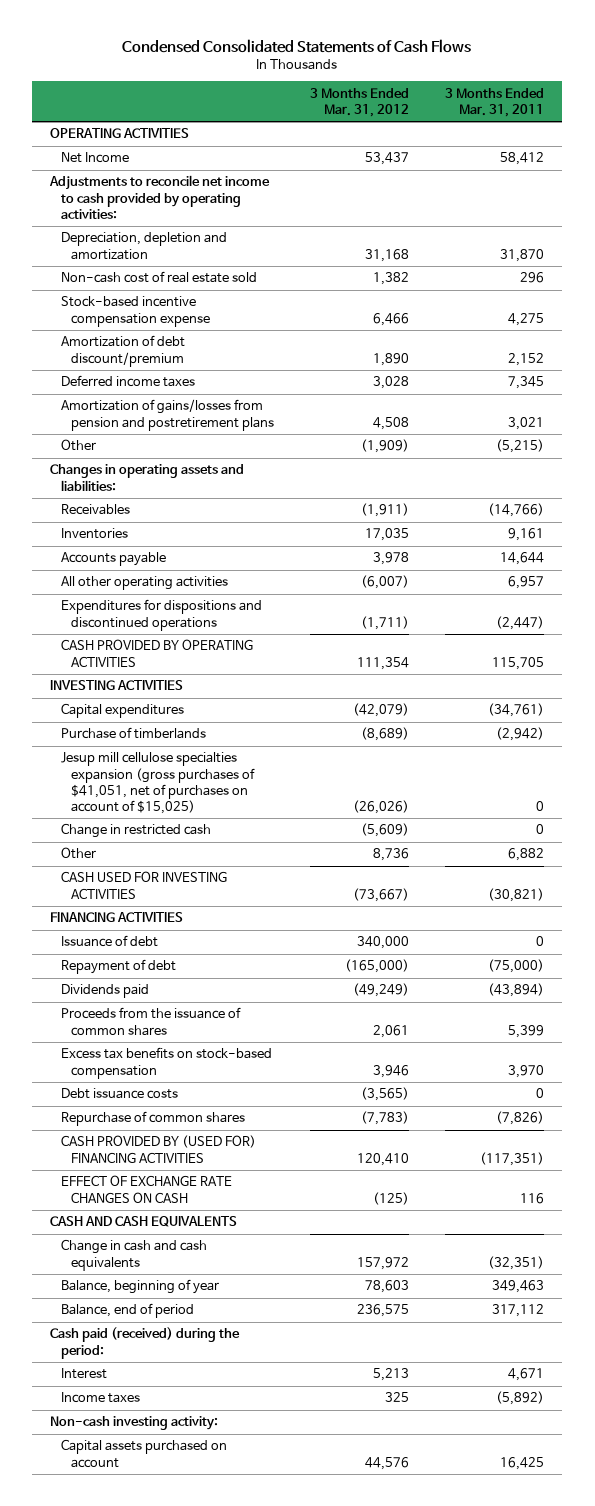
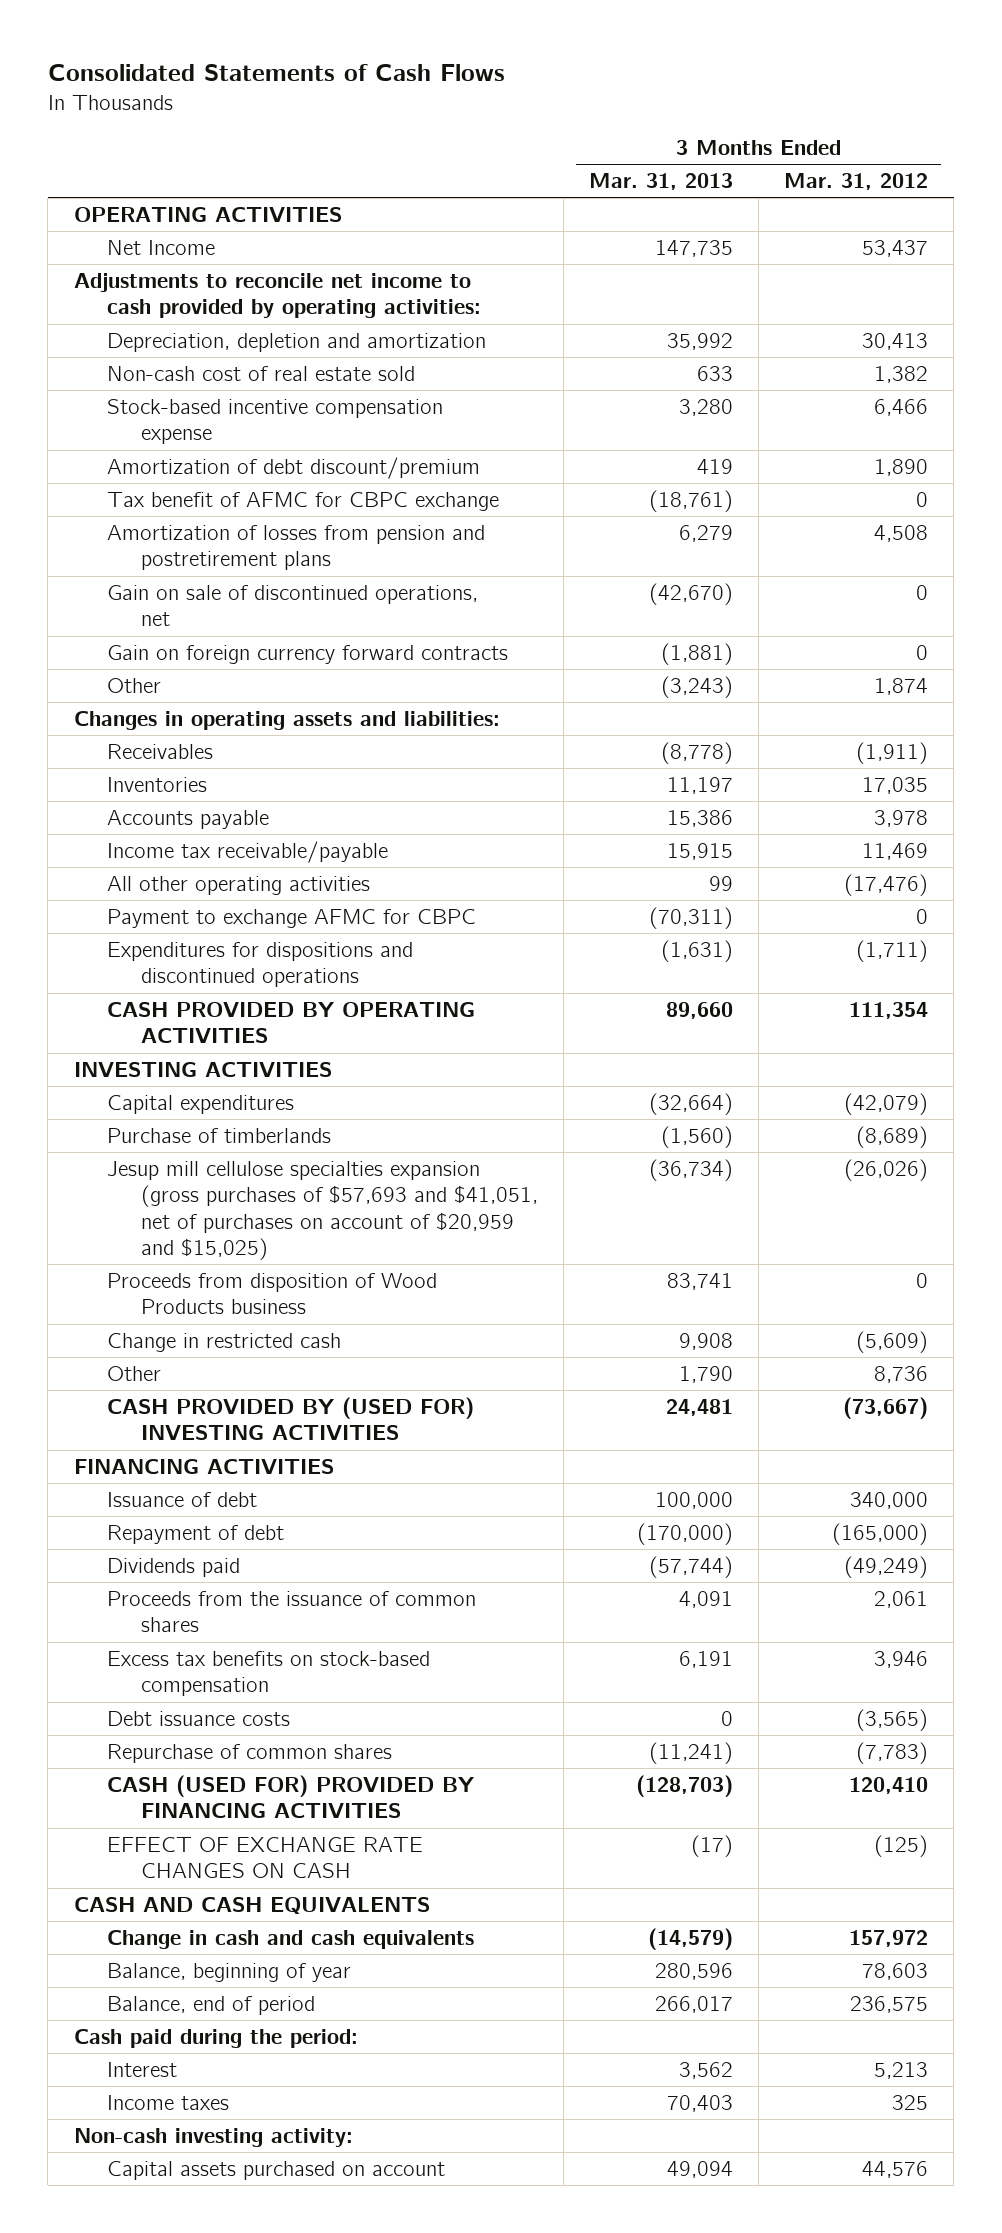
[122,38,472,53] Condensed Consolidated Statements of Cash Flows -> [47,63,505,81] Consolidated Statements of Cash Flows
[445,87,545,117] 3 Months Ended Mar. 31, 2011 -> none
none -> [588,173,733,191] Mar. 31, 2013
[365,248,410,262] 31,168 -> [862,332,929,350] 30,413
[60,375,195,388] Deferred income taxes -> none
none -> [107,491,500,511] Tax benefit of AFMC for CBPC exchange
[60,399,275,431] Amortization of gains/losses from pension and postretirement plans -> [107,524,486,571] Amortization of losses from pension and postretirement plans
none -> [107,584,479,627] Gain on sale of discontinued operations, net
none -> [107,644,509,664] Gain on foreign currency forward contracts
[361,439,410,454] (1,909) -> [874,677,929,695] 1,874
none -> [107,840,389,863] Income tax receivable/payable
[361,575,410,590] (6,007) -> [844,873,929,896] (17,476)
none -> [107,908,477,928] Payment to exchange AFMC for CBPC
[60,752,256,814] Jesup mill cellulose specialties expansion (gross purchases of $41,051, net of purchases on account of $15,025) -> [107,1160,538,1261] Jesup mill cellulose specialties expansion (gross purchases of $57,693 and $41,051, net of purchases on account of $20,959 and $15,025)
none -> [107,1272,438,1315] Proceeds from disposition of Wood Products business
[60,871,227,899] CASH USED FOR INVESTING ACTIVITIES -> [107,1396,475,1441] CASH PROVIDED BY (USED FOR) INVESTING ACTIVITIES
[60,1135,256,1163] CASH PROVIDED BY (USED FOR) FINANCING ACTIVITIES -> [107,1774,476,1819] CASH (USED FOR) PROVIDED BY FINANCING ACTIVITIES
[50,1327,241,1359] Cash paid (received) during the period: -> [73,2028,358,2048] Cash paid during the period:

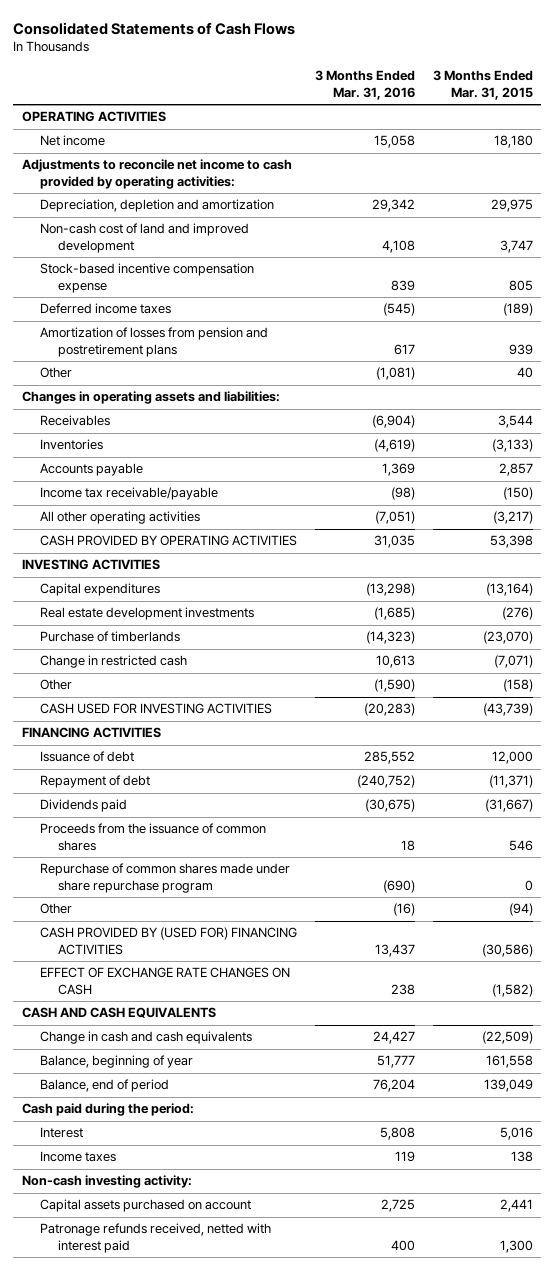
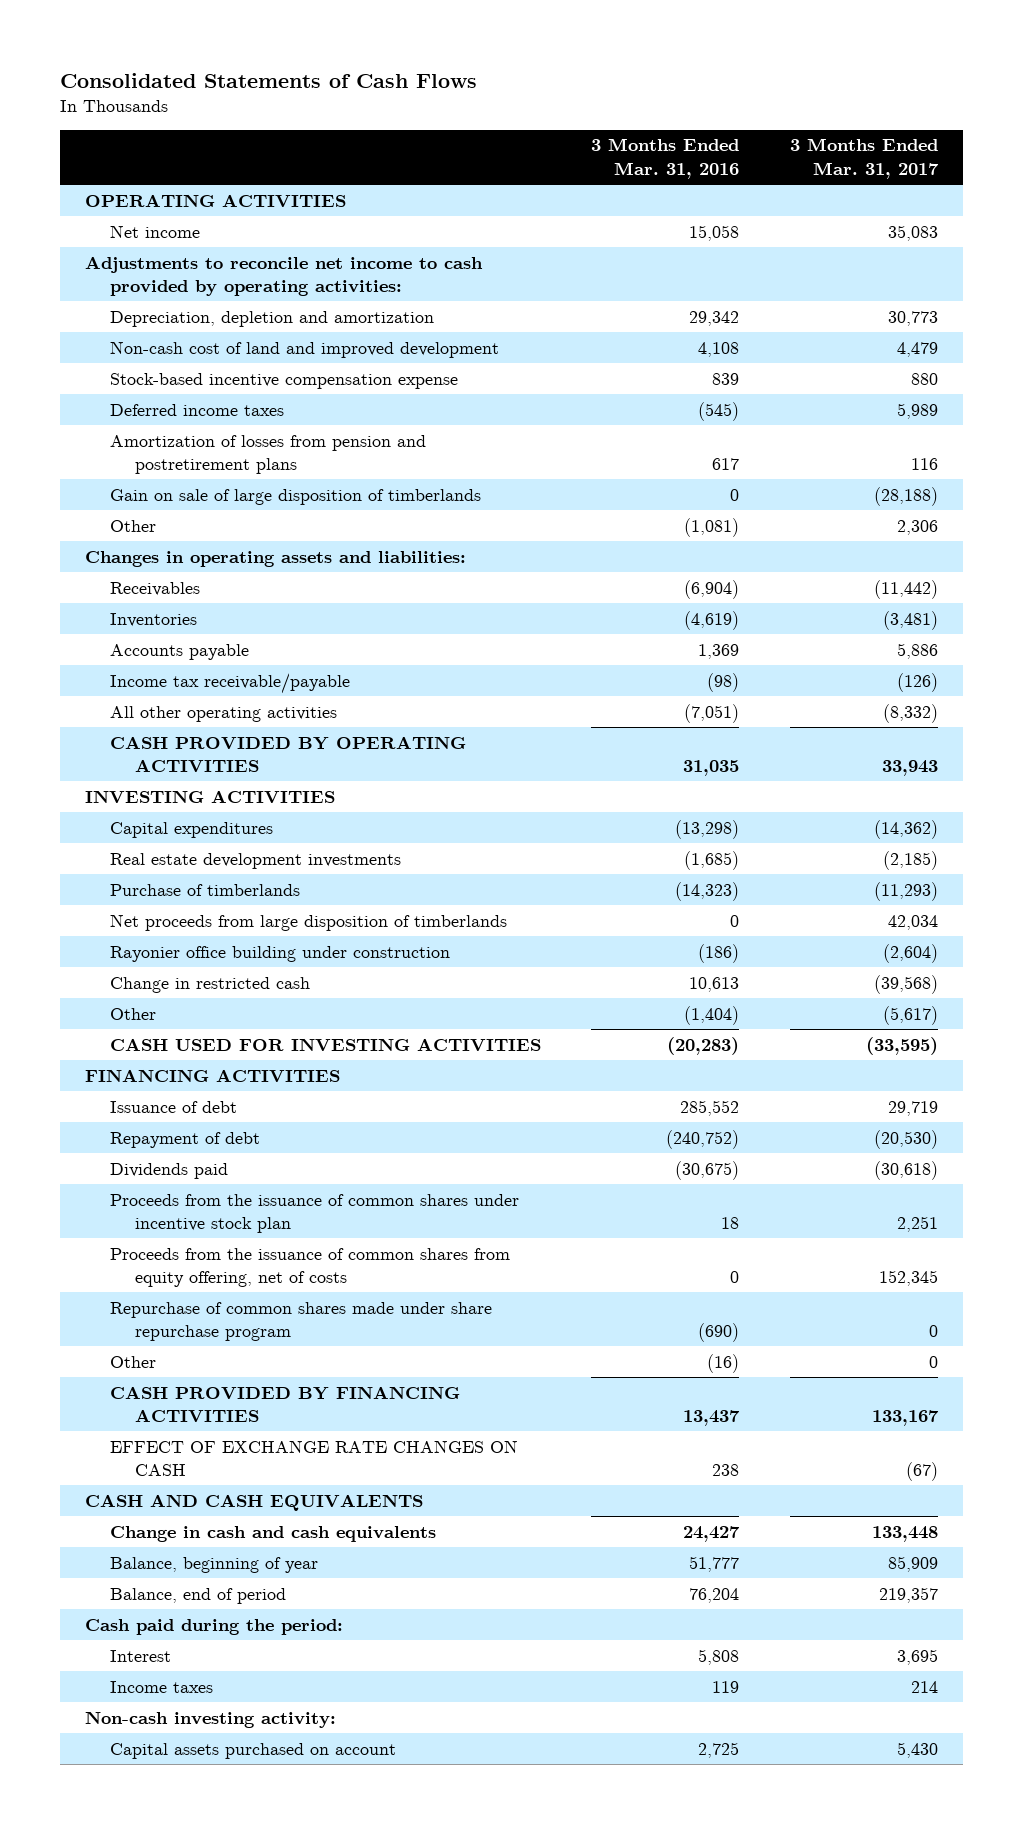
[432,70,533,100] 3 Months Ended Mar. 31, 2015 -> none
none -> [789,138,939,179] 3 Months Ended Mar. 31, 2017
none -> [110,488,482,505] Gain on sale of large disposition of timberlands
none -> [110,913,508,931] Net proceeds from large disposition of timberlands
none -> [110,945,451,962] Rayonier office building under construction
[373,679,415,693] (1,590) -> [684,1005,740,1025] (1,404)
none -> [110,1193,520,1233] Proceeds from the issuance of common shares under incentive stock plan
[40,823,267,852] Proceeds from the issuance of common shares -> [110,1247,511,1287] Proceeds from the issuance of common shares from equity offering, net of costs
[400,840,415,852] 18 -> [730,1270,740,1283] 0
[40,927,298,956] CASH PROVIDED BY (USED FOR) FINANCING ACTIVITIES -> [110,1385,461,1422] CASH PROVIDED BY FINANCING ACTIVITIES
[40,1223,272,1254] Patronage refunds received, netted with interest paid -> none

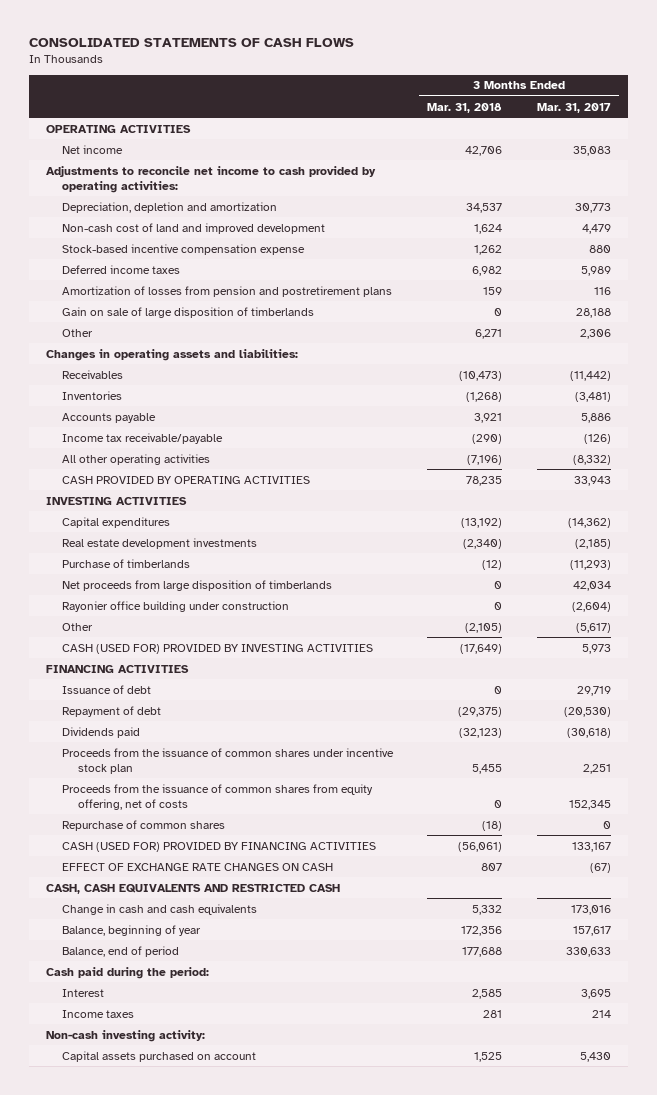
[59,72,477,88] Consolidated Statements of Cash Flows -> [28,38,354,48] CONSOLIDATED STATEMENTS OF CASH FLOWS
[591,138,740,179] 3 Months Ended Mar. 31, 2016 -> none
none -> [427,102,503,113] Mar. 31, 2018
[873,486,938,506] (28,188) -> [575,307,611,318] 28,188
[110,976,311,993] Change in restricted cash -> none
[110,1037,542,1051] CASH USED FOR INVESTING ACTIVITIES -> [61,643,373,654] CASH (USED FOR) PROVIDED BY INVESTING ACTIVITIES
[865,1036,938,1055] (33,595) -> [581,643,611,654] 5,973
[110,1355,157,1368] Other -> none
[110,1301,493,1341] Repurchase of common shares made under share repurchase program -> [61,819,225,831] Repurchase of common shares
[110,1385,461,1422] CASH PROVIDED BY FINANCING ACTIVITIES -> [61,841,376,852] CASH (USED FOR) PROVIDED BY FINANCING ACTIVITIES
[84,1493,423,1511] CASH AND CASH EQUIVALENTS -> [45,883,340,894] CASH, CASH EQUIVALENTS AND RESTRICTED CASH
[871,1525,938,1542] 133,448 -> [570,904,611,915] 173,016
[887,1555,938,1572] 85,909 -> [572,925,611,936] 157,617
[878,1586,938,1603] 219,357 -> [565,946,611,957] 330,633

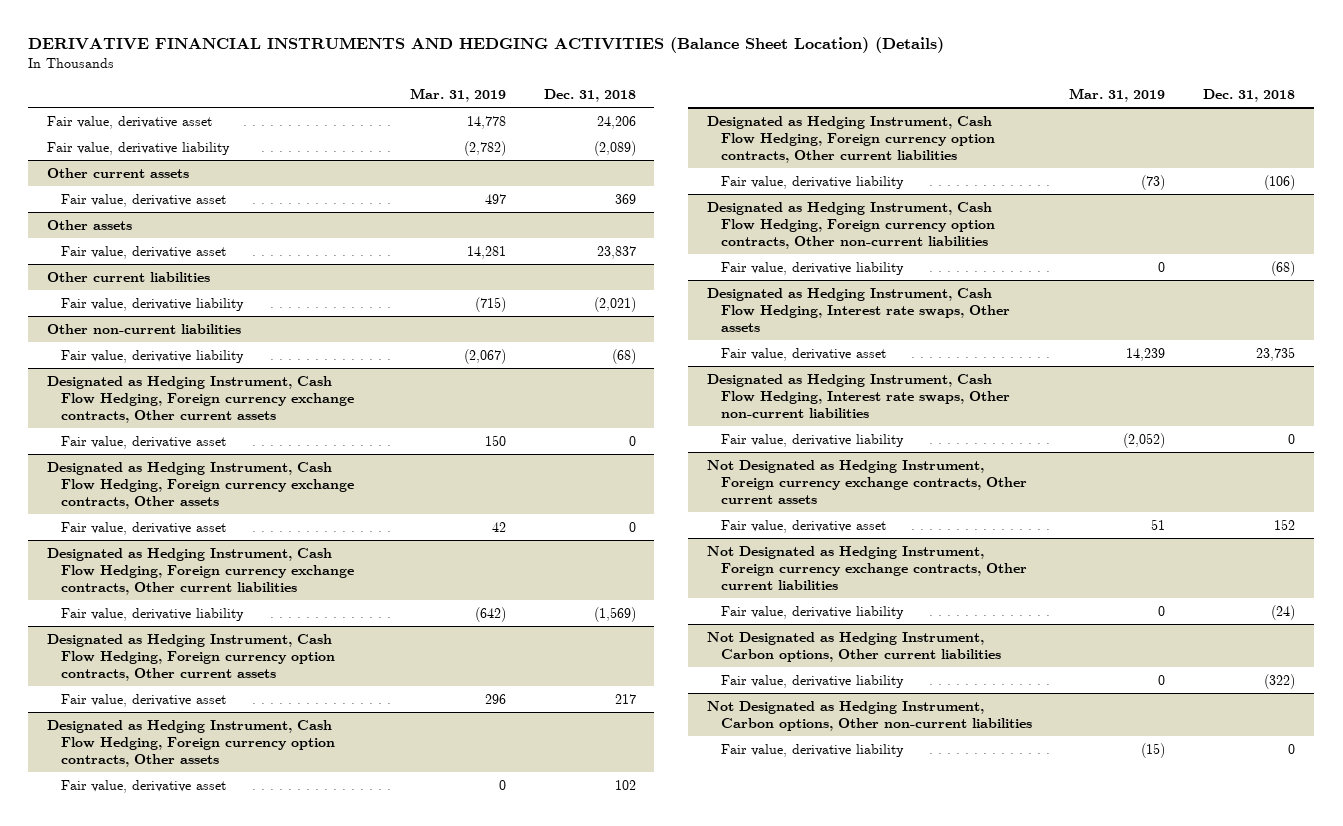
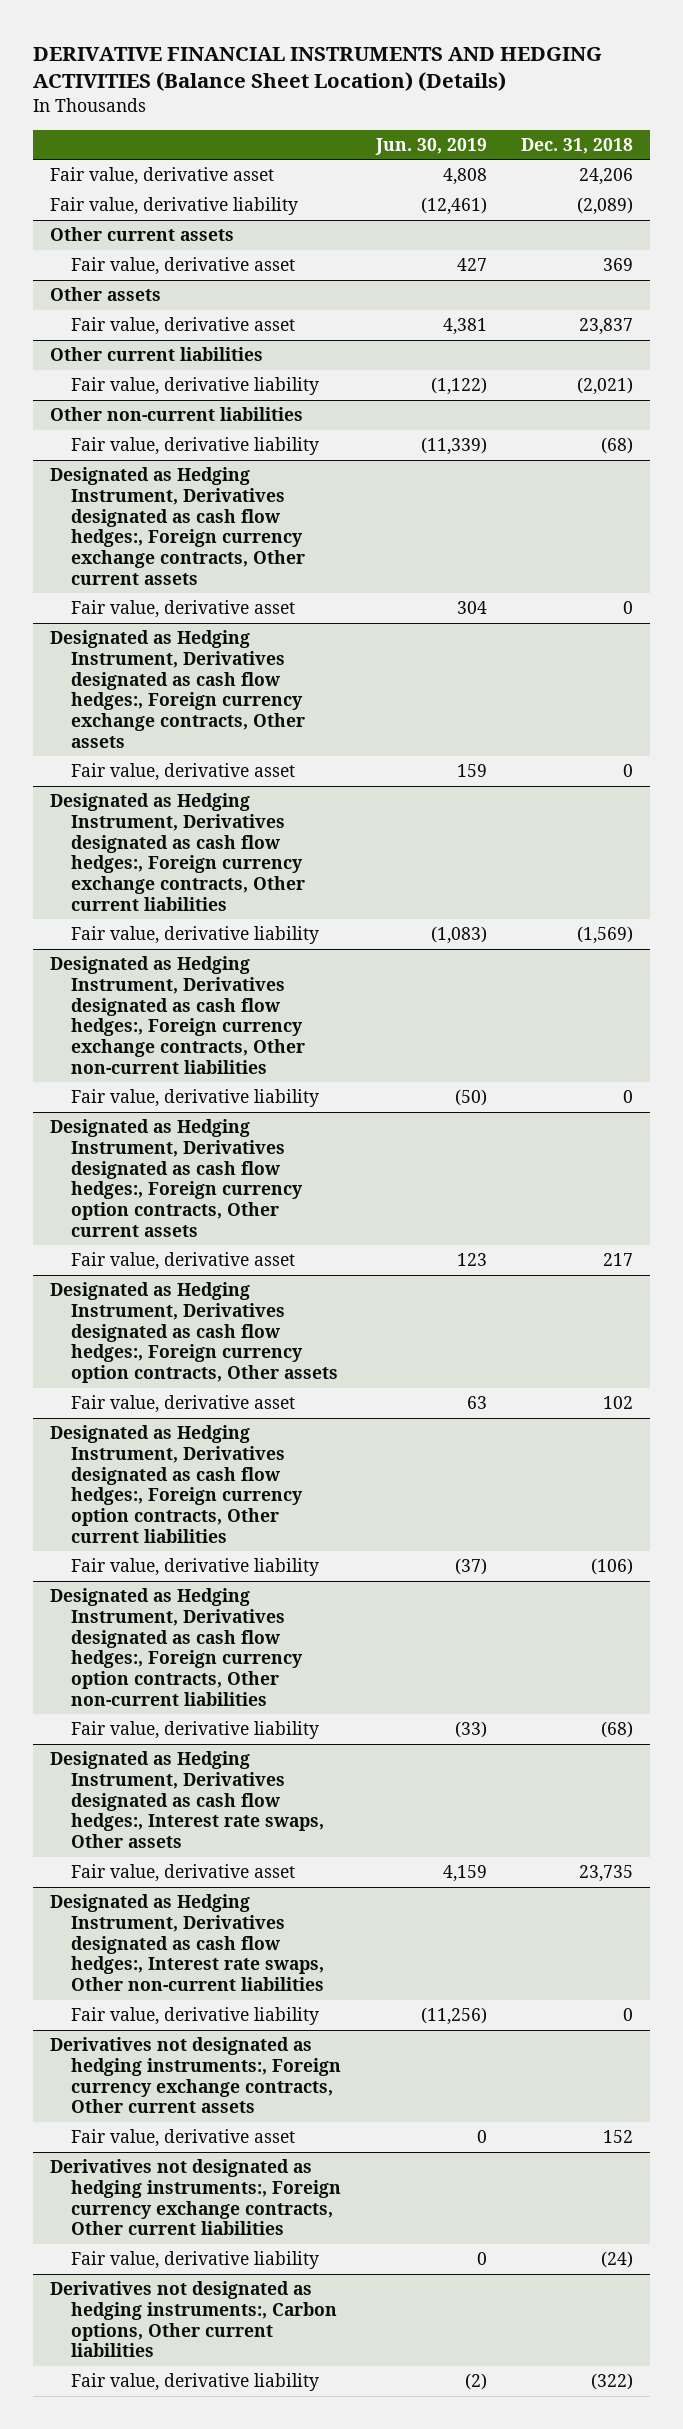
[409,87,506,102] Mar. 31, 2019 -> none
none -> [374,137,487,155] Jun. 30, 2019
[47,375,354,424] Designated as Hedging Instrument, Cash Flow Hedging, Foreign currency exchange contracts, Other current assets -> [50,467,306,585] Designated as Hedging Instrument, Derivatives designated as cash flow hedges:, Foreign currency exchange contracts, Other current assets
[47,461,354,510] Designated as Hedging Instrument, Cash Flow Hedging, Foreign currency exchange contracts, Other assets -> [50,630,306,748] Designated as Hedging Instrument, Derivatives designated as cash flow hedges:, Foreign currency exchange contracts, Other assets
[47,547,354,596] Designated as Hedging Instrument, Cash Flow Hedging, Foreign currency exchange contracts, Other current liabilities -> [50,793,306,911] Designated as Hedging Instrument, Derivatives designated as cash flow hedges:, Foreign currency exchange contracts, Other current liabilities
none -> [50,956,306,1074] Designated as Hedging Instrument, Derivatives designated as cash flow hedges:, Foreign currency exchange contracts, Other non-current liabilities
none -> [71,1089,320,1108] Fair value, derivative liability
[47,633,335,682] Designated as Hedging Instrument, Cash Flow Hedging, Foreign currency option contracts, Other current assets -> [50,1119,304,1237] Designated as Hedging Instrument, Derivatives designated as cash flow hedges:, Foreign currency option contracts, Other current assets
[47,719,335,768] Designated as Hedging Instrument, Cash Flow Hedging, Foreign currency option contracts, Other assets -> [50,1282,339,1384] Designated as Hedging Instrument, Derivatives designated as cash flow hedges:, Foreign currency option contracts, Other assets
[707,115,995,164] Designated as Hedging Instrument, Cash Flow Hedging, Foreign currency option contracts, Other current liabilities -> [50,1425,304,1543] Designated as Hedging Instrument, Derivatives designated as cash flow hedges:, Foreign currency option contracts, Other current liabilities
[707,201,995,250] Designated as Hedging Instrument, Cash Flow Hedging, Foreign currency option contracts, Other non-current liabilities -> [50,1588,304,1706] Designated as Hedging Instrument, Derivatives designated as cash flow hedges:, Foreign currency option contracts, Other non-current liabilities
[707,287,1010,333] Designated as Hedging Instrument, Cash Flow Hedging, Interest rate swaps, Other assets -> [50,1751,325,1849] Designated as Hedging Instrument, Derivatives designated as cash flow hedges:, Interest rate swaps, Other assets
[707,373,1010,419] Designated as Hedging Instrument, Cash Flow Hedging, Interest rate swaps, Other non-current liabilities -> [50,1894,325,1992] Designated as Hedging Instrument, Derivatives designated as cash flow hedges:, Interest rate swaps, Other non-current liabilities
[707,459,1027,505] Not Designated as Hedging Instrument, Foreign currency exchange contracts, Other current assets -> [50,2037,342,2114] Derivatives not designated as hedging instruments:, Foreign currency exchange contracts, Other current assets
[707,545,1027,591] Not Designated as Hedging Instrument, Foreign currency exchange contracts, Other current liabilities -> [50,2159,342,2236] Derivatives not designated as hedging instruments:, Foreign currency exchange contracts, Other current liabilities
[707,631,1001,662] Not Designated as Hedging Instrument, Carbon options, Other current liabilities -> [50,2281,338,2358] Derivatives not designated as hedging instruments:, Carbon options, Other current liabilities
[707,700,1032,731] Not Designated as Hedging Instrument, Carbon options, Other non-current liabilities -> none
[720,743,904,757] Fair value, derivative liability -> none

